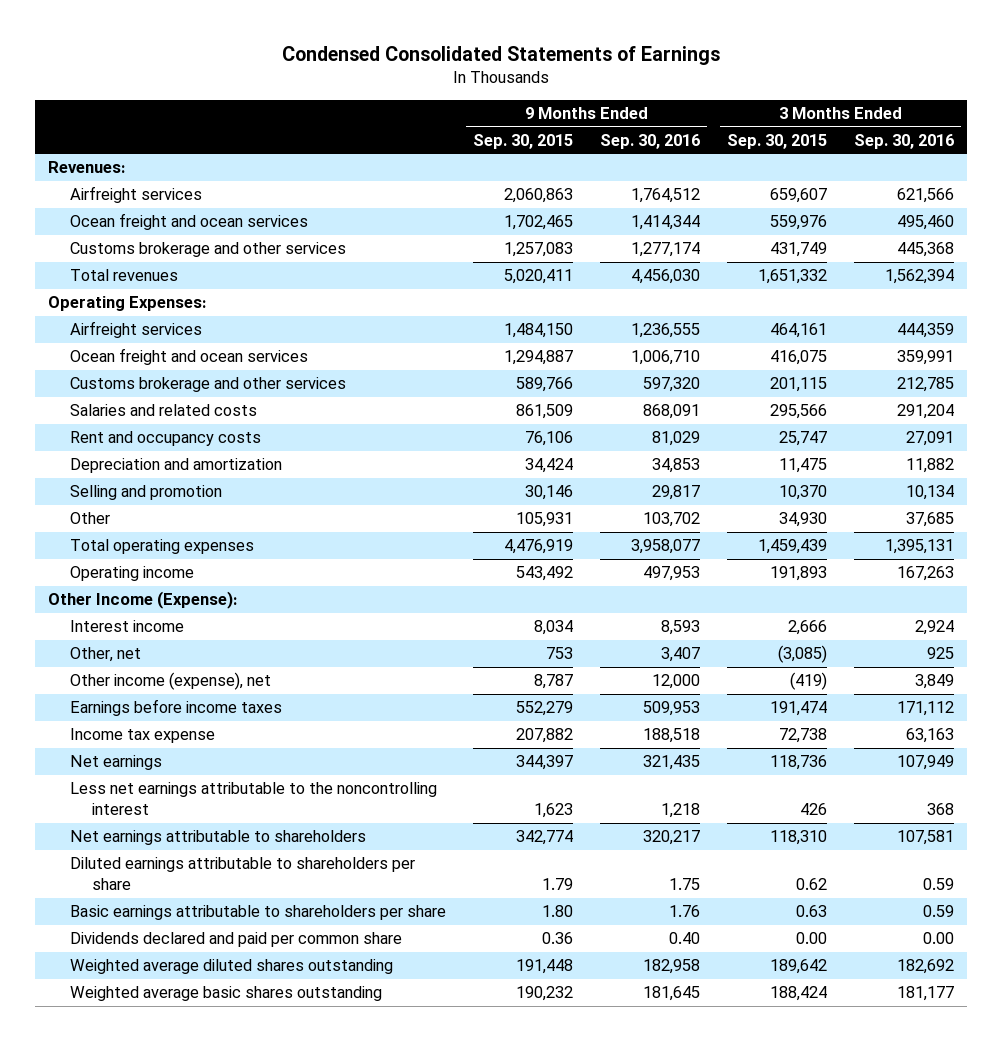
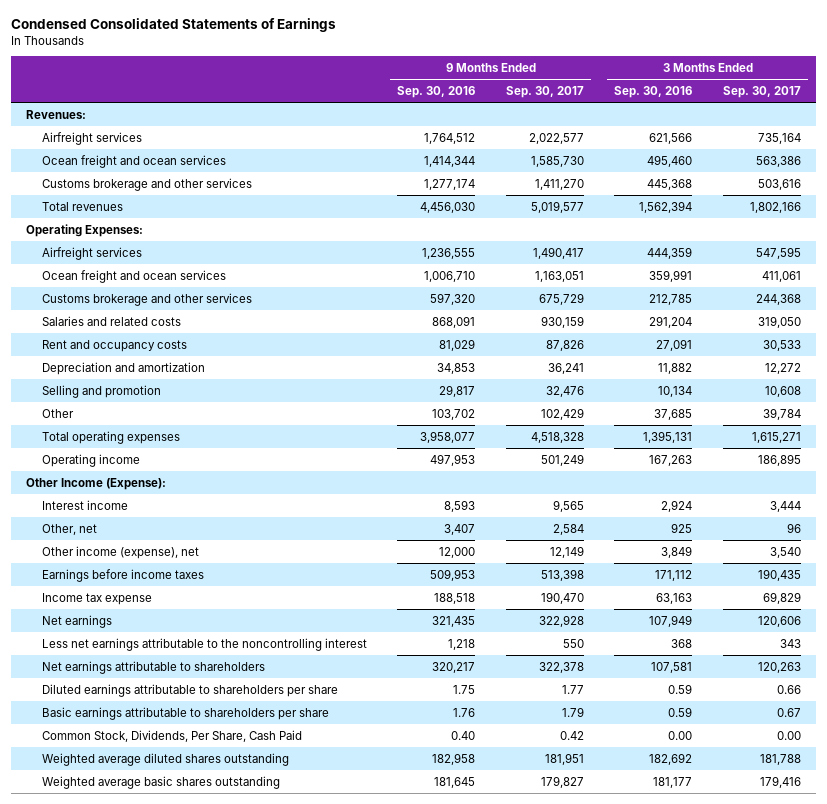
[473,133,574,149] Sep. 30, 2015 -> none
[727,133,828,149] Sep. 30, 2015 -> none
none -> [505,85,584,98] Sep. 30, 2017
none -> [722,85,801,98] Sep. 30, 2017
[70,932,403,948] Dividends declared and paid per common share -> [41,729,302,742] Common Stock, Dividends, Per Share, Cash Paid

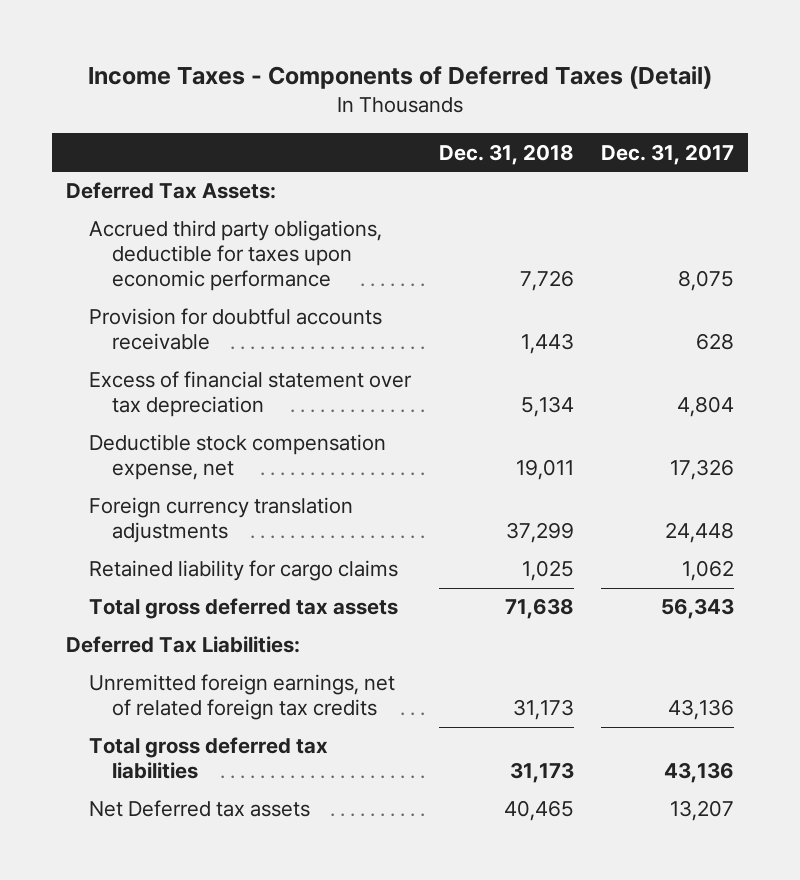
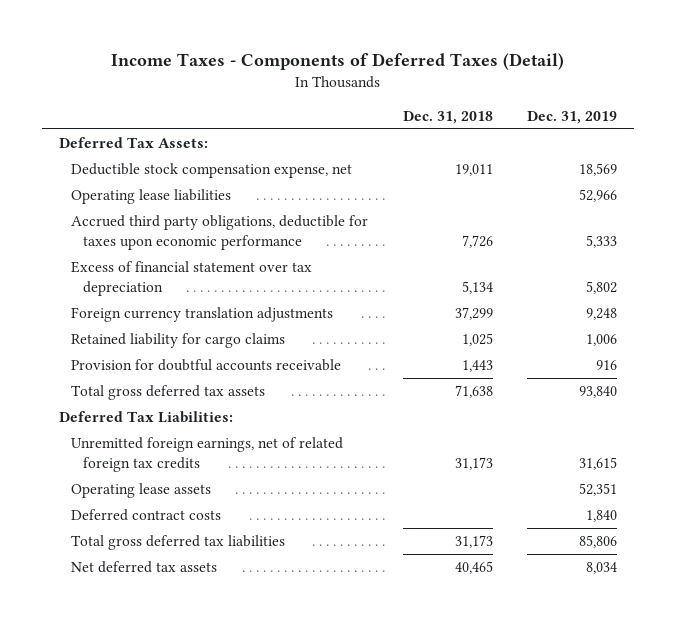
[601,143,735,165] Dec. 31, 2017 -> none
none -> [527,110,618,124] Dec. 31, 2019
[88,434,386,481] Deductible stock compensation expense, net -> [71,163,353,179] Deductible stock compensation expense, net
none -> [71,189,232,205] Operating lease liabilities
[88,308,382,351] Provision for doubtful accounts receivable -> [71,359,342,372] Provision for doubtful accounts receivable
none -> [71,483,212,499] Operating lease assets
none -> [71,509,222,522] Deferred contract costs
[88,800,310,818] Net Deferred tax assets -> [71,561,218,574] Net deferred tax assets

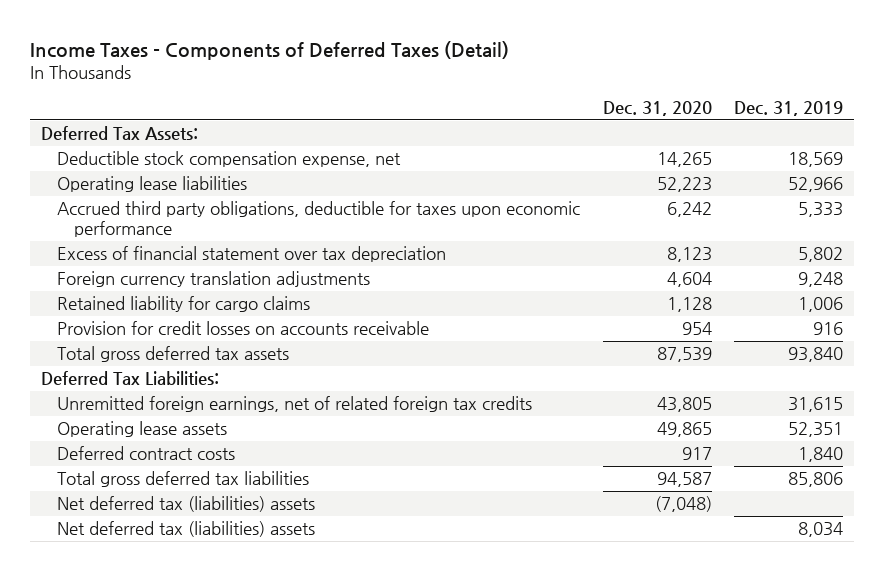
[402,110,493,124] Dec. 31, 2018 -> none
none -> [602,101,712,117] Dec. 31, 2020
[71,359,342,372] Provision for doubtful accounts receivable -> [57,321,430,336] Provision for credit losses on accounts receivable
none -> [57,496,316,513] Net deferred tax (liabilities) assets
[71,561,218,574] Net deferred tax assets -> [57,521,316,538] Net deferred tax (liabilities) assets

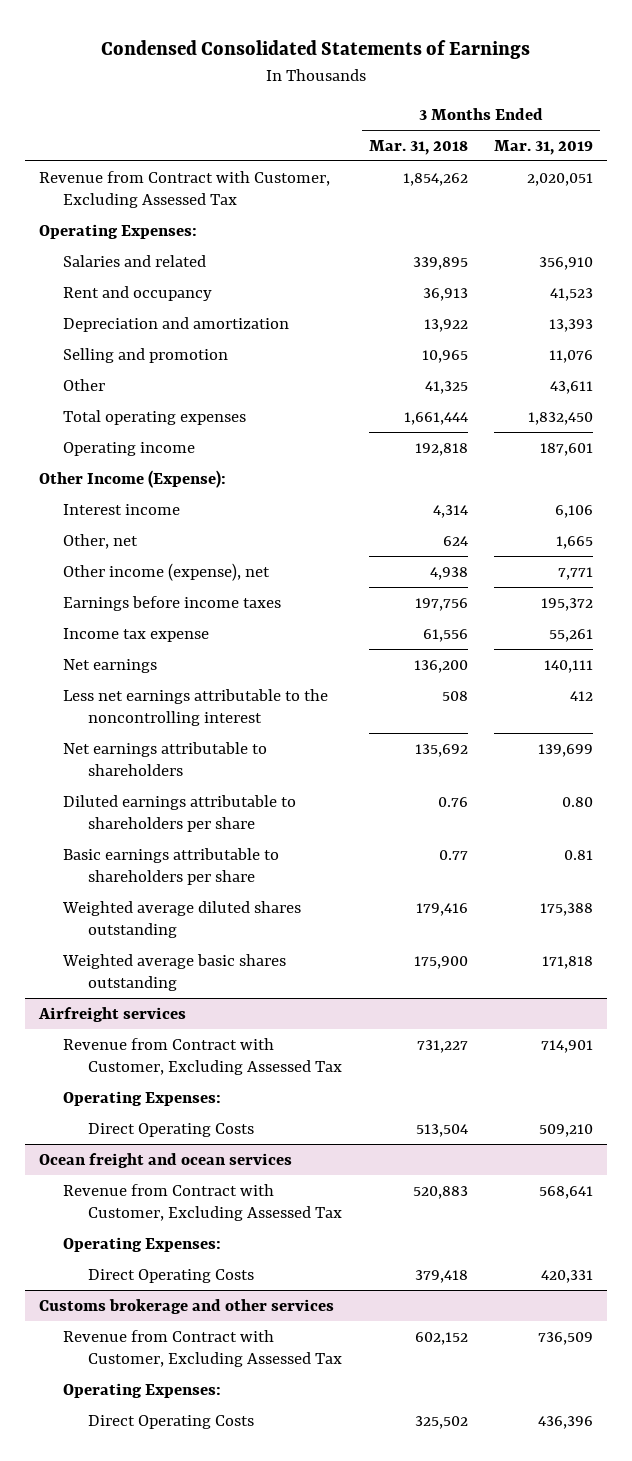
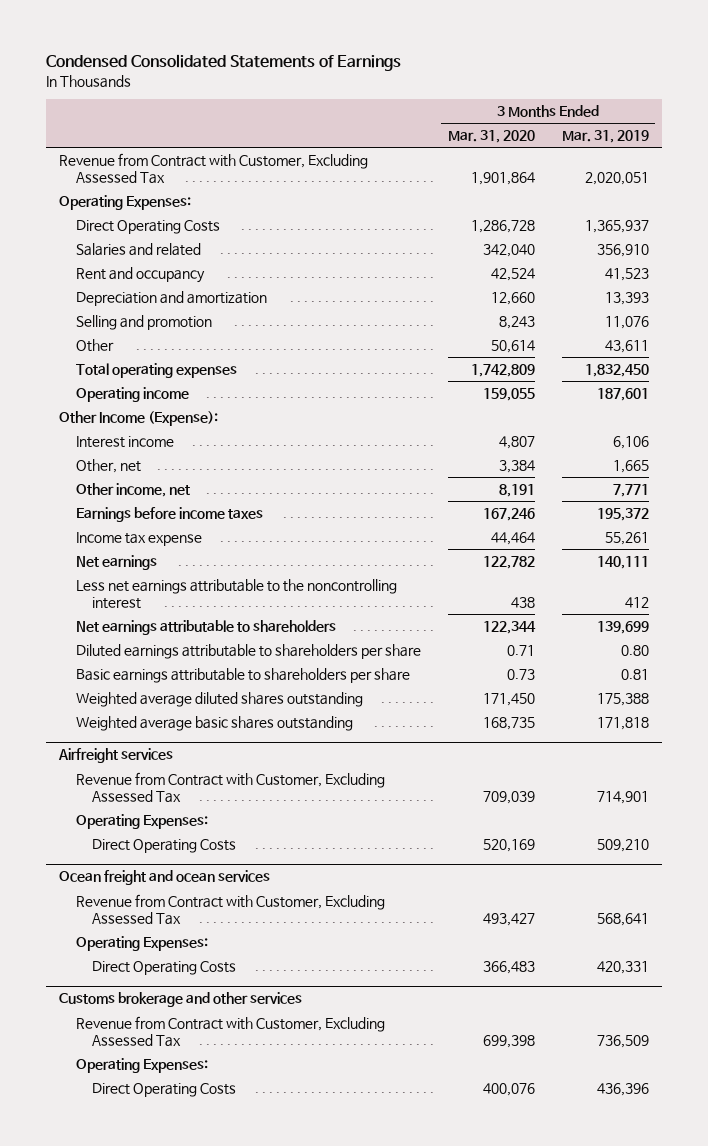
[368,139,468,155] Mar. 31, 2018 -> none
none -> [447,130,535,144] Mar. 31, 2020
none -> [75,219,220,234] Direct Operating Costs
[63,562,271,581] Other income (expense), net -> [75,482,190,497] Other income, net

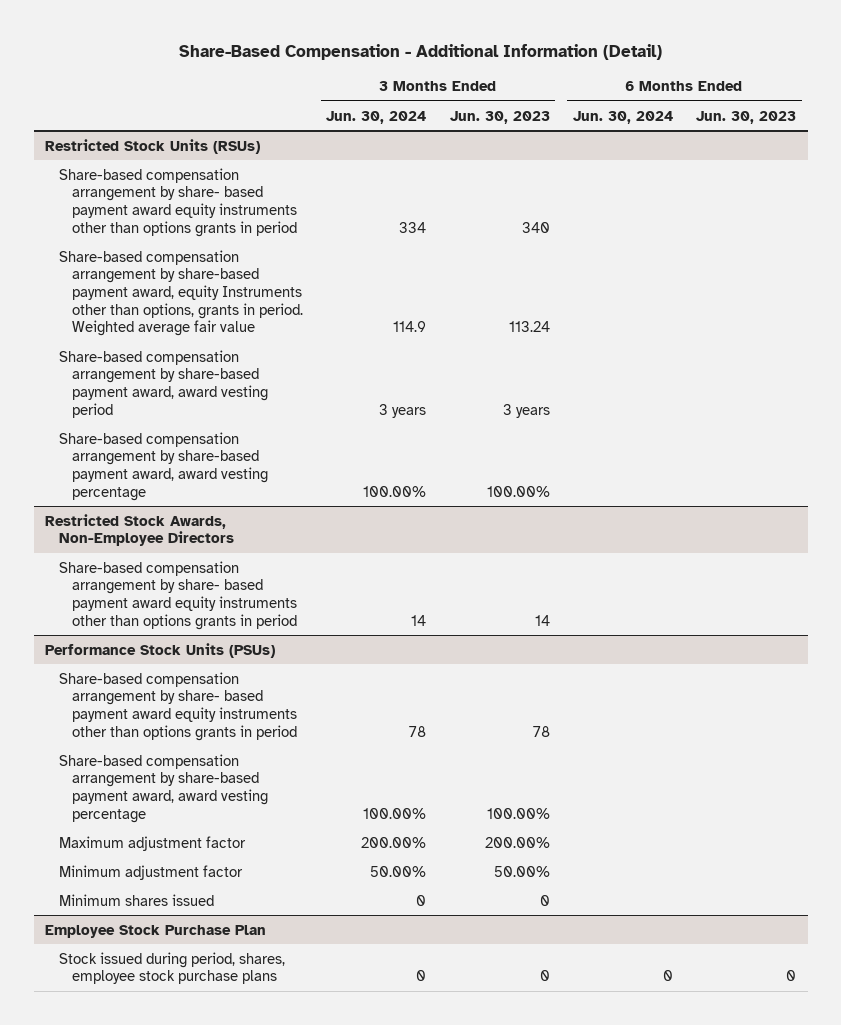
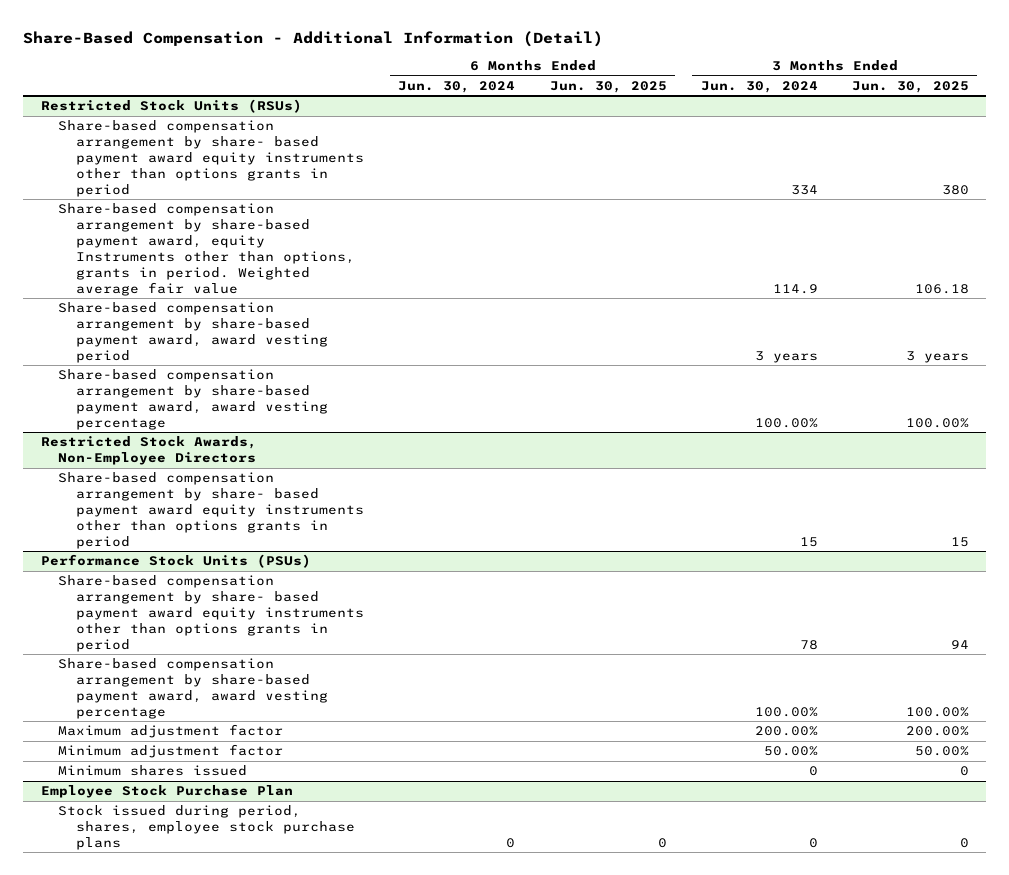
[449,110,550,124] Jun. 30, 2023 -> none
[696,110,797,124] Jun. 30, 2023 -> none
none -> [549,80,667,93] Jun. 30, 2025
none -> [851,80,969,93] Jun. 30, 2025
[411,614,427,626] 14 -> [799,536,818,547] 15

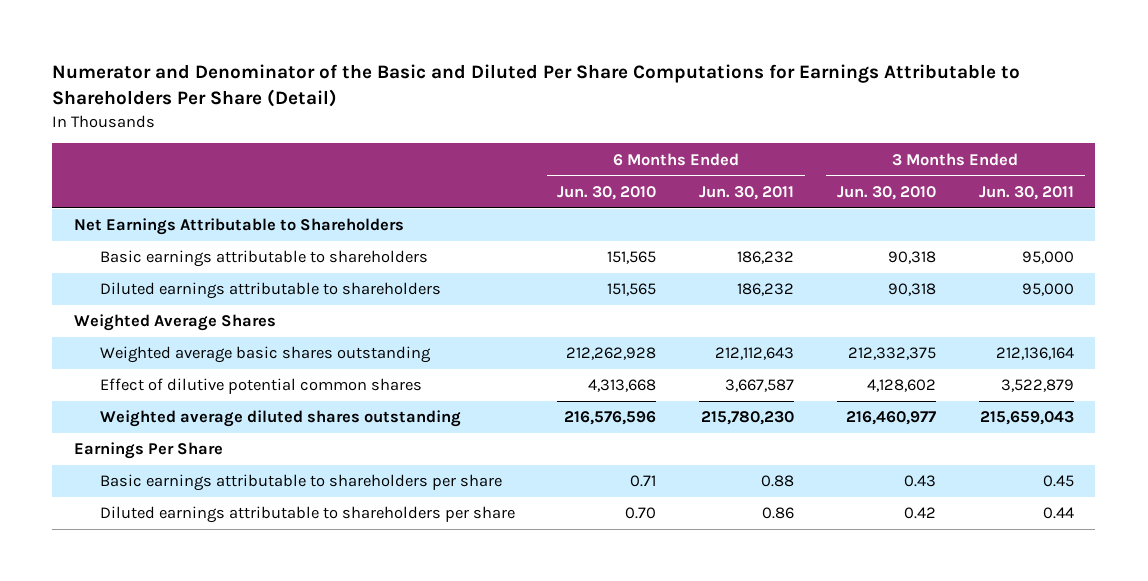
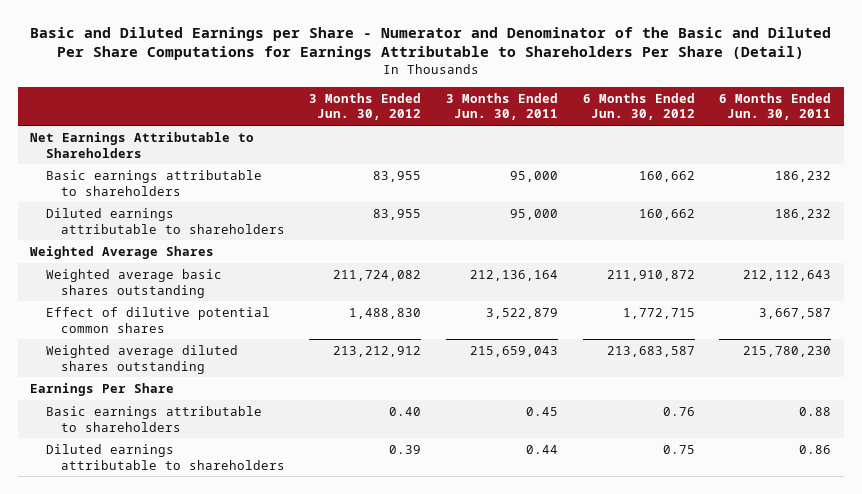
[52,64,1021,108] Numerator and Denominator of the Basic and Diluted Per Share Computations for Earnings Attributable to Shareholders Per Share (Detail) -> [29,26,831,61] Basic and Diluted Earnings per Share - Numerator and Denominator of the Basic and Diluted Per Share Computations for Earnings Attributable to Shareholders Per Share (Detail)
[557,185,657,200] Jun. 30, 2010 -> none
[837,185,937,200] Jun. 30, 2010 -> none
none -> [309,92,422,121] 3 Months Ended Jun. 30, 2012
none -> [582,92,695,121] 6 Months Ended Jun. 30, 2012
[99,474,502,492] Basic earnings attributable to shareholders per share -> [45,405,262,432] Basic earnings attributable to shareholders
[99,506,515,524] Diluted earnings attributable to shareholders per share -> [45,443,285,470] Diluted earnings attributable to shareholders

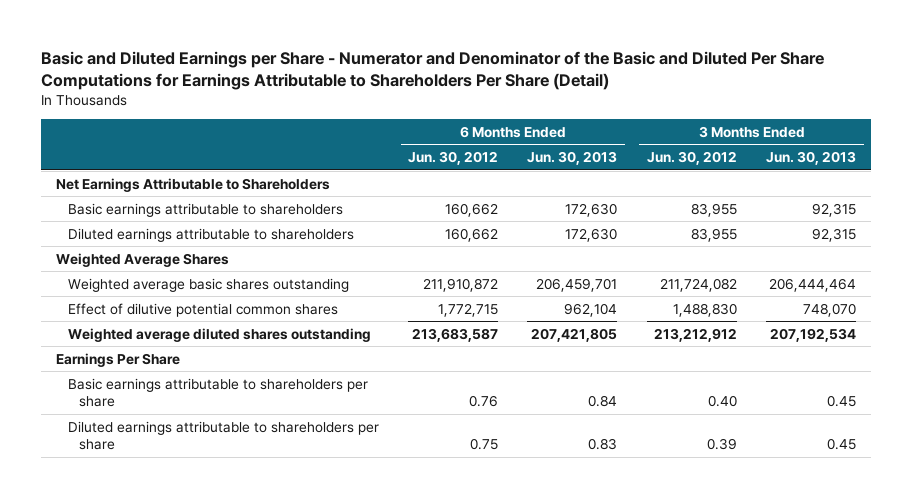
[446,92,559,121] 3 Months Ended Jun. 30, 2011 -> none
[719,92,832,121] 6 Months Ended Jun. 30, 2011 -> none
none -> [527,151,618,166] Jun. 30, 2013
none -> [766,151,857,166] Jun. 30, 2013
[45,405,262,432] Basic earnings attributable to shareholders -> [67,377,368,408] Basic earnings attributable to shareholders per share
[45,443,285,470] Diluted earnings attributable to shareholders -> [67,420,379,451] Diluted earnings attributable to shareholders per share

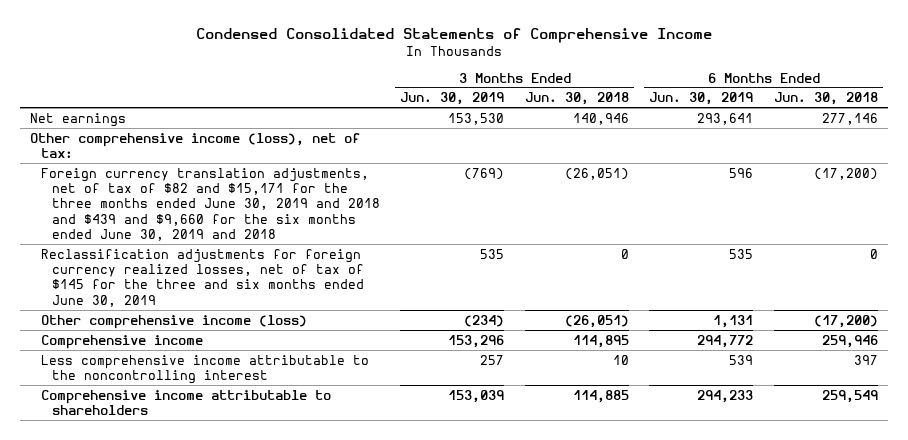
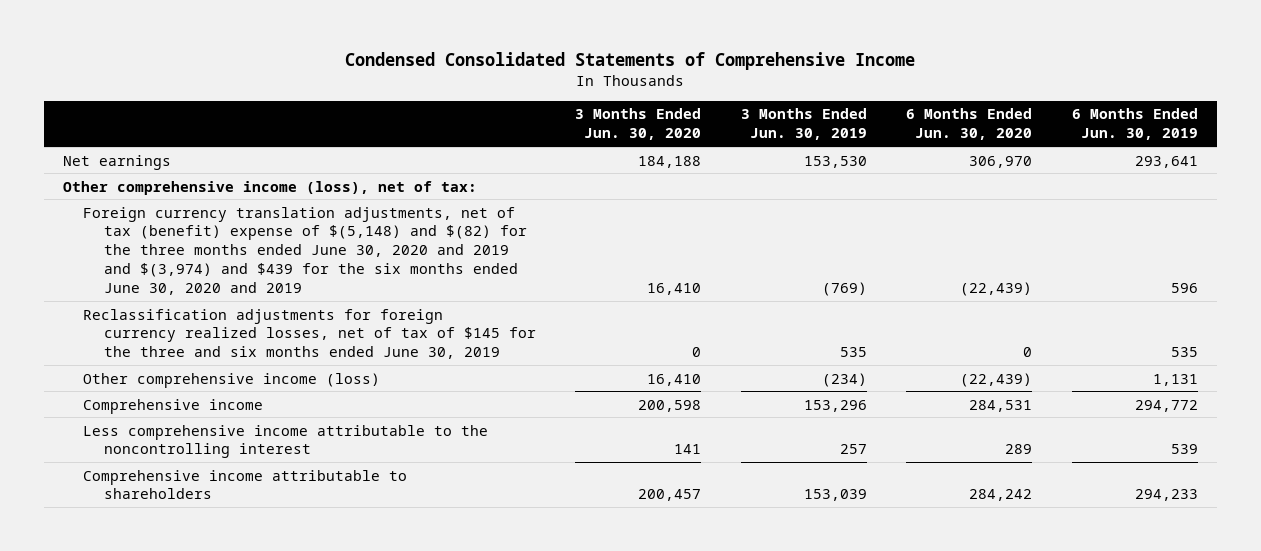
[524,92,629,106] Jun. 30, 2018 -> none
[773,92,878,106] Jun. 30, 2018 -> none
none -> [575,108,702,141] 3 Months Ended Jun. 30, 2020
none -> [906,108,1033,141] 6 Months Ended Jun. 30, 2020
[40,167,381,242] Foreign currency translation adjustments, net of tax of $82 and $15,171 for the three months ended June 30, 2019 and 2018 and $439 and $9,660 for the six months ended June 30, 2019 and 2018 -> [83,206,527,296] Foreign currency translation adjustments, net of tax (benefit) expense of $(5,148) and $(82) for the three months ended June 30, 2020 and 2019 and $(3,974) and $439 for the six months ended June 30, 2020 and 2019

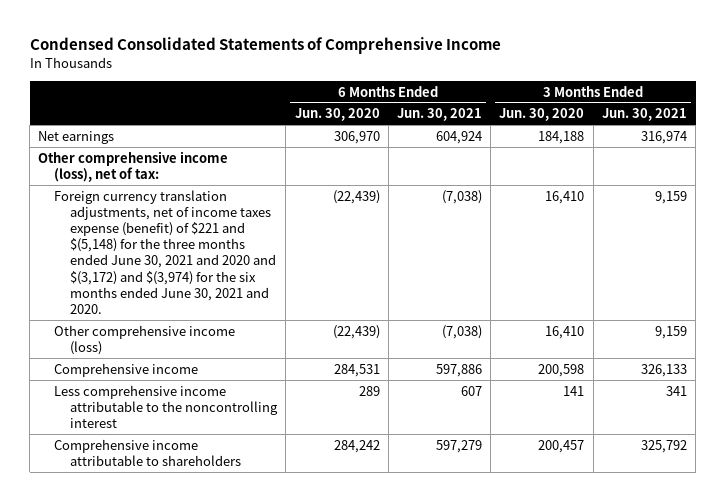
[740,108,867,141] 3 Months Ended Jun. 30, 2019 -> none
[1071,108,1198,141] 6 Months Ended Jun. 30, 2019 -> none
none -> [397,108,483,122] Jun. 30, 2021
none -> [601,108,687,122] Jun. 30, 2021
[83,308,536,360] Reclassification adjustments for foreign currency realized losses, net of tax of $145 for the three and six months ended June 30, 2019 -> none
[83,206,527,296] Foreign currency translation adjustments, net of tax (benefit) expense of $(5,148) and $(82) for the three months ended June 30, 2020 and 2019 and $(3,974) and $439 for the six months ended June 30, 2020 and 2019 -> [54,189,277,314] Foreign currency translation adjustments, net of income taxes expense (benefit) of $221 and $(5,148) for the three months ended June 30, 2021 and 2020 and $(3,172) and $(3,974) for the six months ended June 30, 2021 and 2020.

